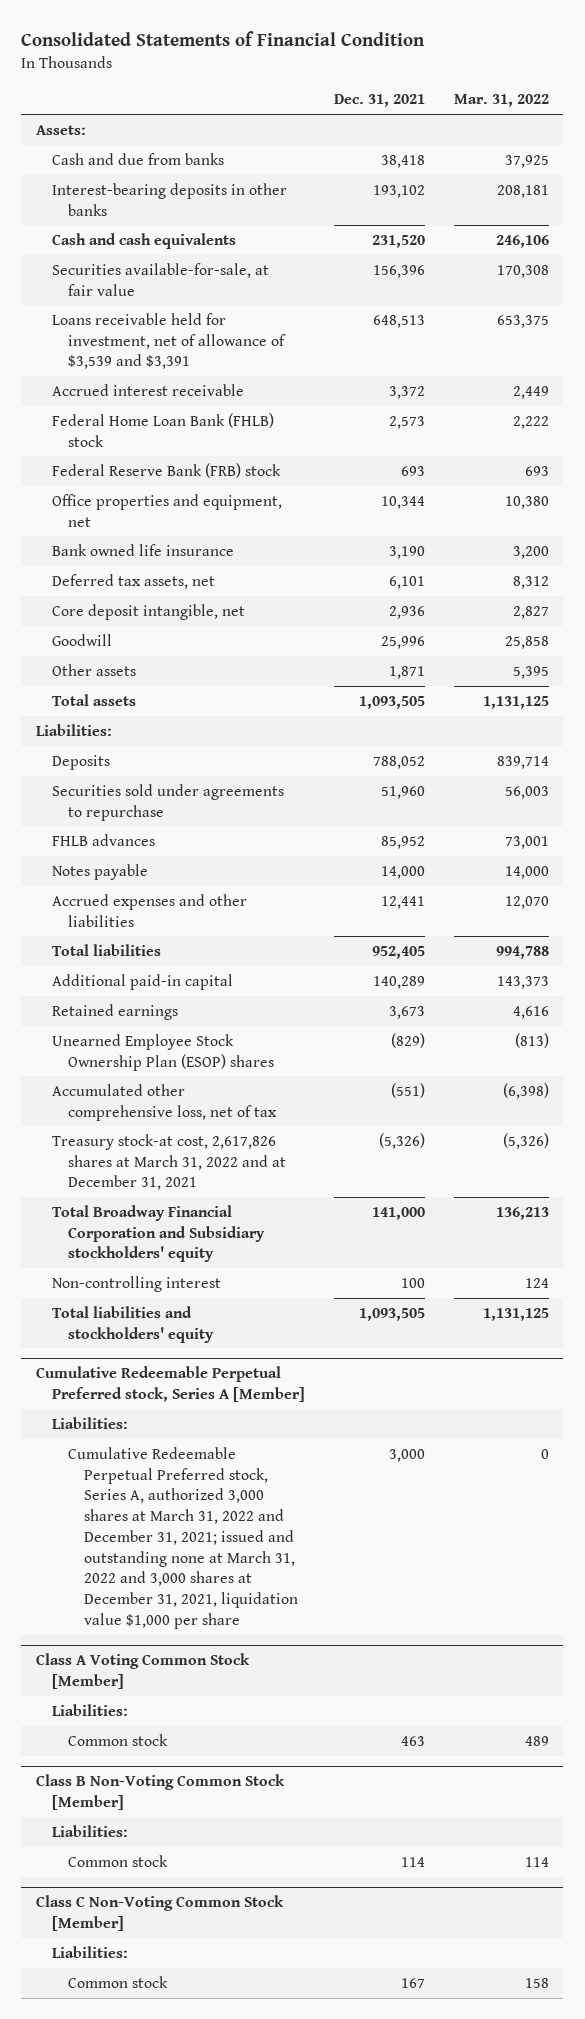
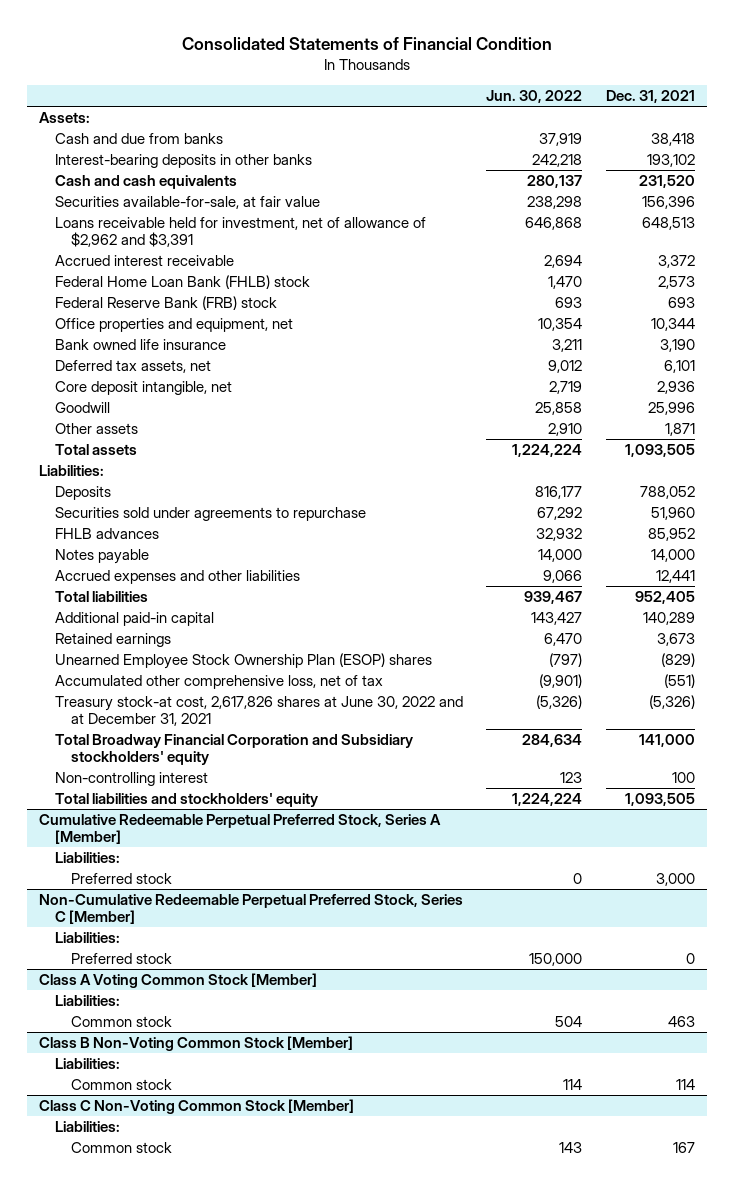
[453,94,549,108] Mar. 31, 2022 -> none
none -> [486,89,583,103] Jun. 30, 2022
[51,312,286,370] Loans receivable held for investment, net of allowance of $3,539 and $3,391 -> [54,216,426,248] Loans receivable held for investment, net of allowance of $2,962 and $3,391
[51,1133,286,1191] Treasury stock-at cost, 2,617,826 shares at March 31, 2022 and at December 31, 2021 -> [54,695,463,727] Treasury stock-at cost, 2,617,826 shares at June 30, 2022 and at December 31, 2021
[35,1366,305,1402] Cumulative Redeemable Perpetual Preferred stock, Series A [Member] -> [38,813,441,845] Cumulative Redeemable Perpetual Preferred Stock, Series A [Member]
[67,1446,298,1629] Cumulative Redeemable Perpetual Preferred stock, Series A, authorized 3,000 shares at March 31, 2022 and December 31, 2021; issued and outstanding none at March 31, 2022 and 3,000 shares at December 31, 2021, liquidation value $1,000 per share -> [70,872,172,884] Preferred stock
none -> [38,893,463,925] Non-Cumulative Redeemable Perpetual Preferred Stock, Series C [Member]
none -> [54,931,120,943] Liabilities:
none -> [70,952,172,964] Preferred stock

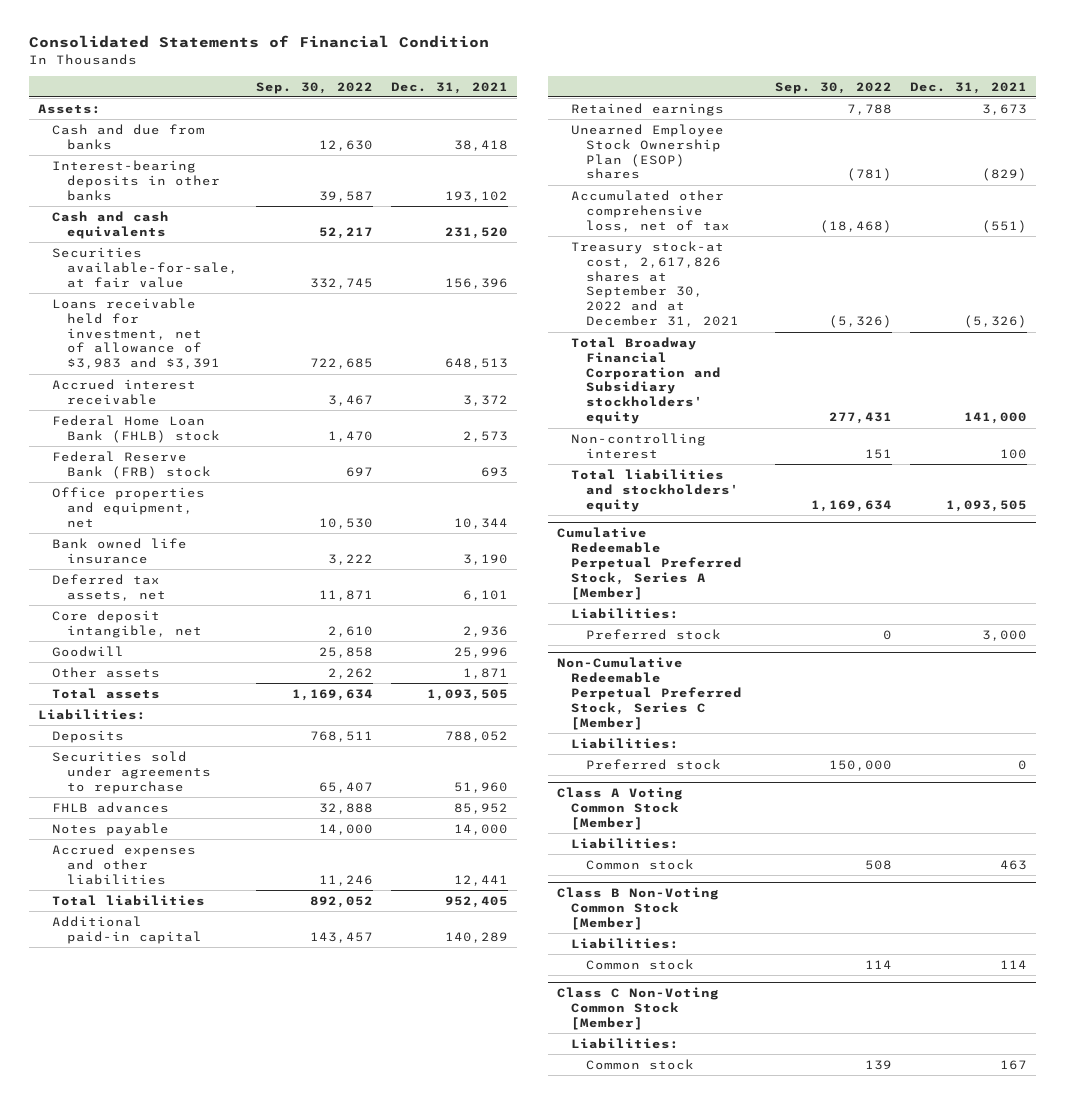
[486,89,583,103] Jun. 30, 2022 -> none
none -> [255,81,373,94] Sep. 30, 2022
[54,216,426,248] Loans receivable held for investment, net of allowance of $2,962 and $3,391 -> [52,297,220,370] Loans receivable held for investment, net of allowance of $3,983 and $3,391
[54,695,463,727] Treasury stock-at cost, 2,617,826 shares at June 30, 2022 and at December 31, 2021 -> [571,240,739,328] Treasury stock-at cost, 2,617,826 shares at September 30, 2022 and at December 31, 2021

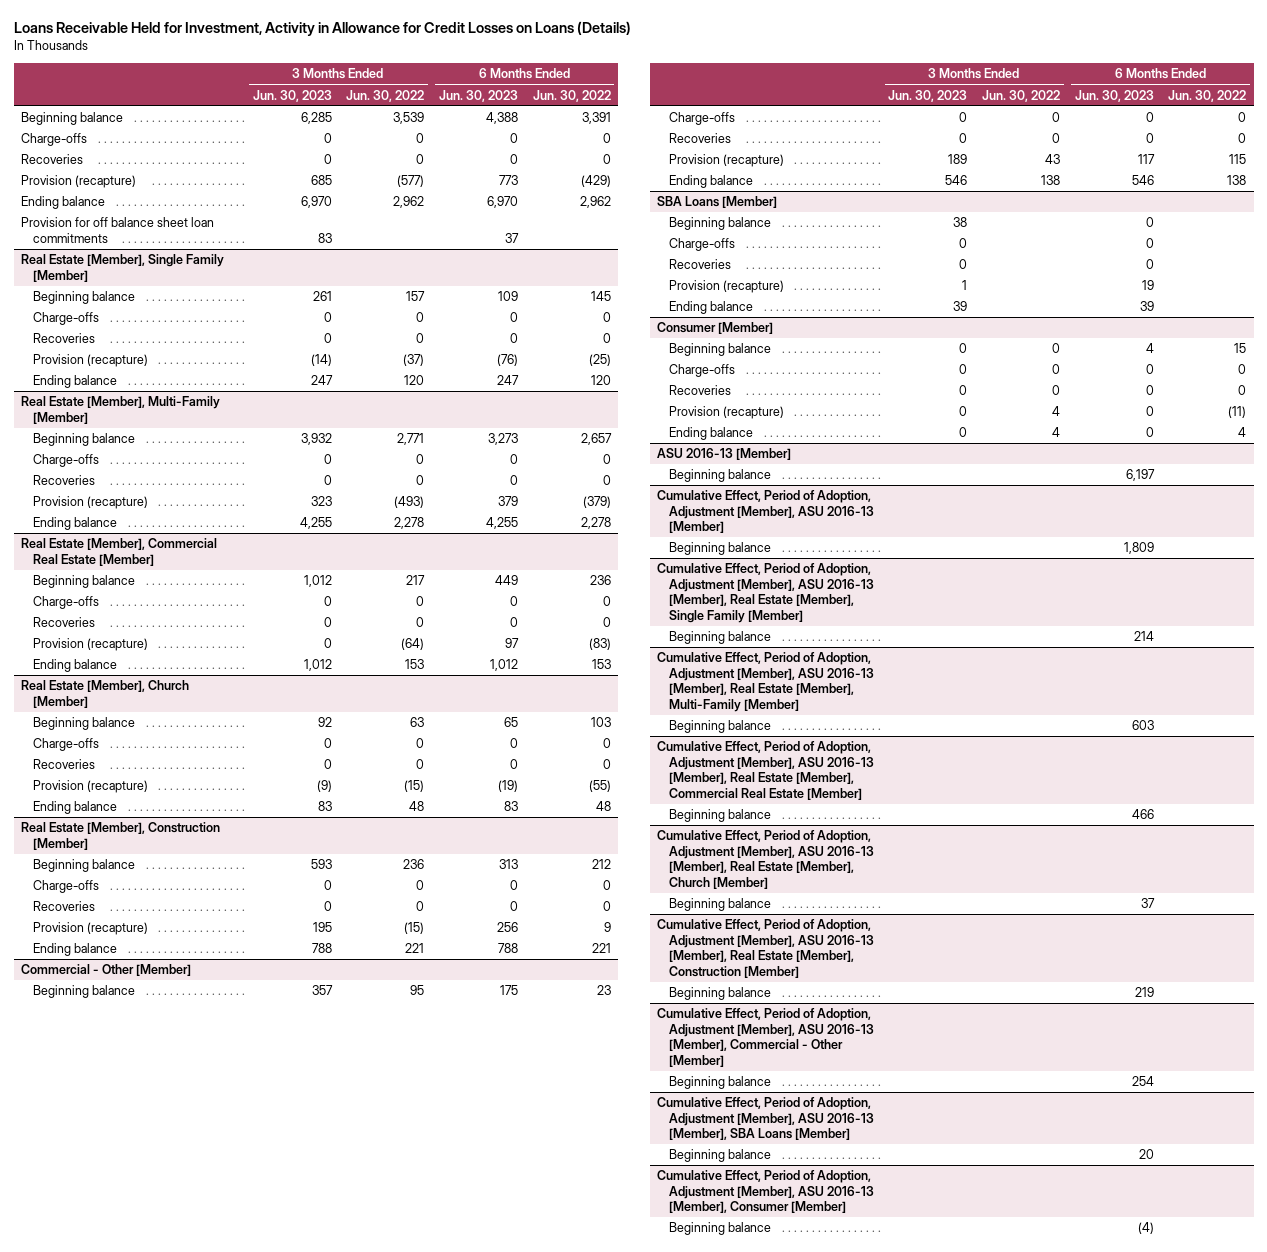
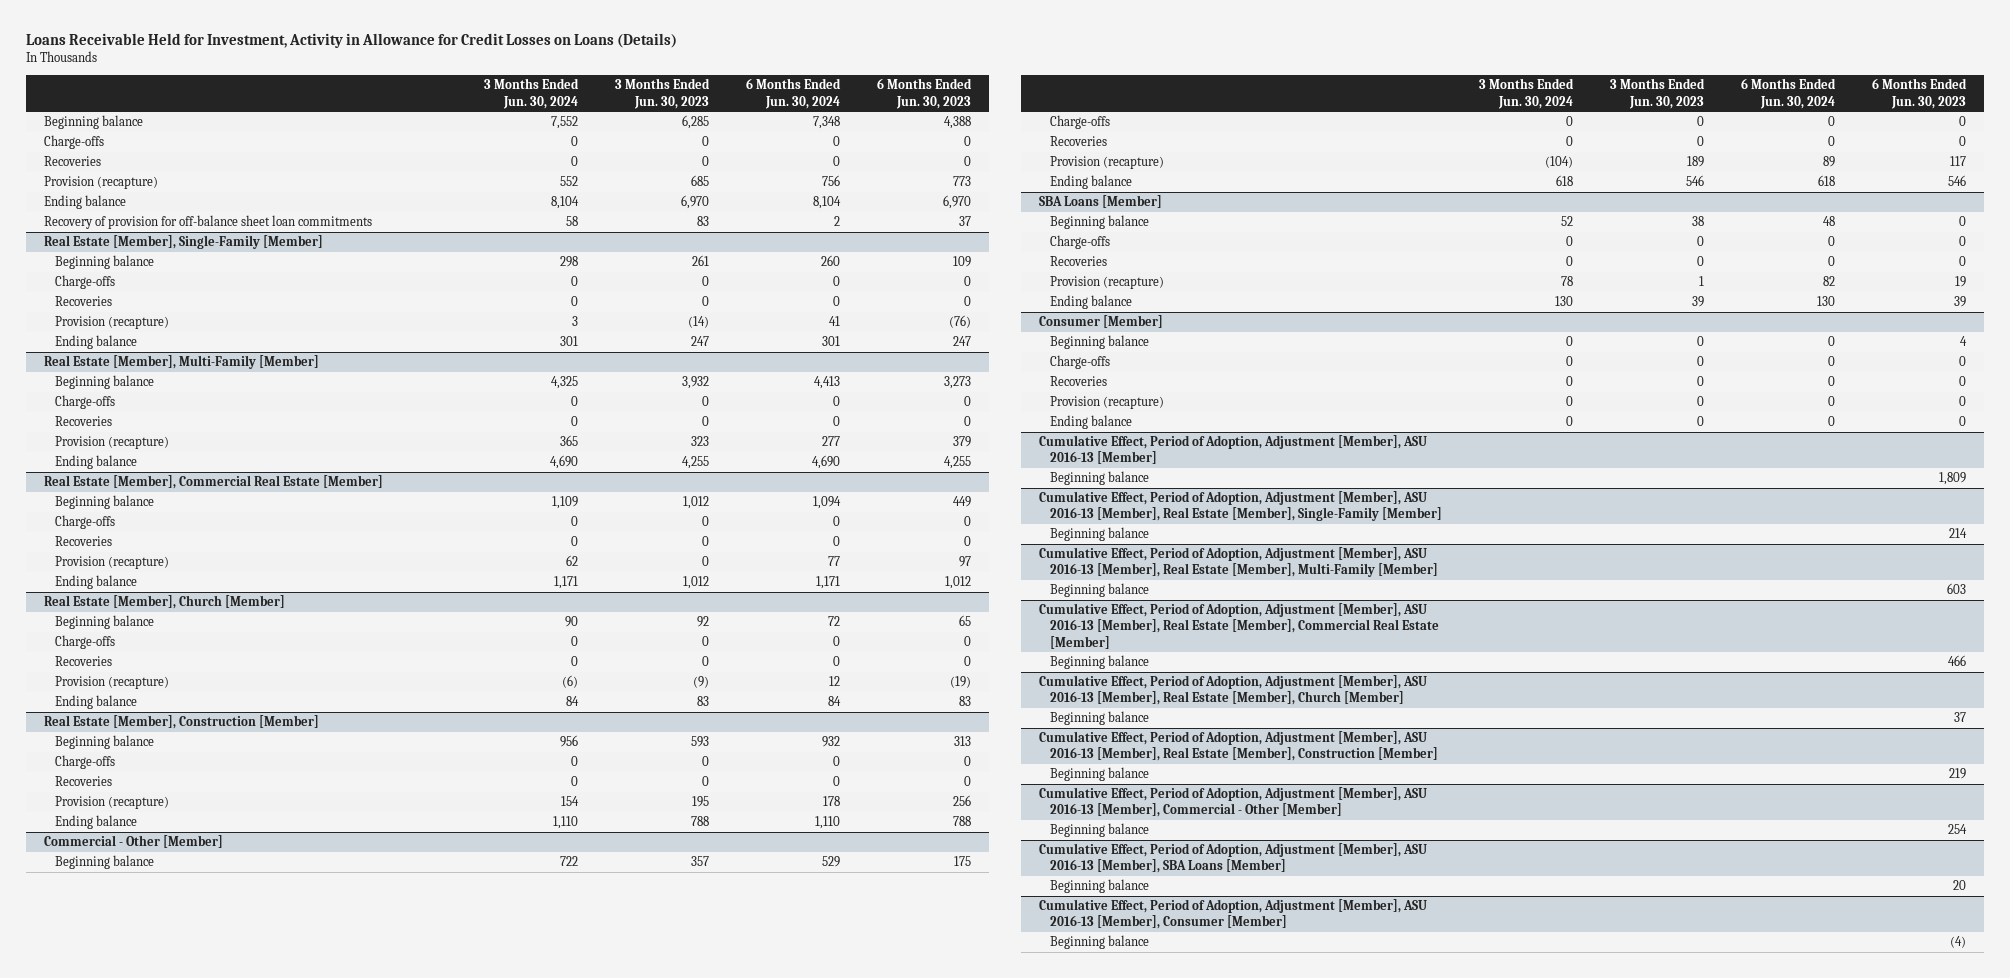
[346,89,425,102] Jun. 30, 2022 -> none
[532,89,611,102] Jun. 30, 2022 -> none
none -> [483,78,579,109] 3 Months Ended Jun. 30, 2024
none -> [745,78,841,109] 6 Months Ended Jun. 30, 2024
[21,217,215,243] Provision for off balance sheet loan commitments -> [44,215,373,230] Recovery of provision for off-balance sheet loan commitments
[21,254,225,282] Real Estate [Member], Single Family [Member] -> [44,235,324,250] Real Estate [Member], Single-Family [Member]
[656,448,791,461] ASU 2016-13 [Member] -> none
[668,469,771,483] Beginning balance -> none
[656,563,874,623] Cumulative Effect, Period of Adoption, Adjustment [Member], ASU 2016-13 [Member], Real Estate [Member], Single Family [Member] -> [1039,491,1443,522] Cumulative Effect, Period of Adoption, Adjustment [Member], ASU 2016-13 [Member], Real Estate [Member], Single-Family [Member]

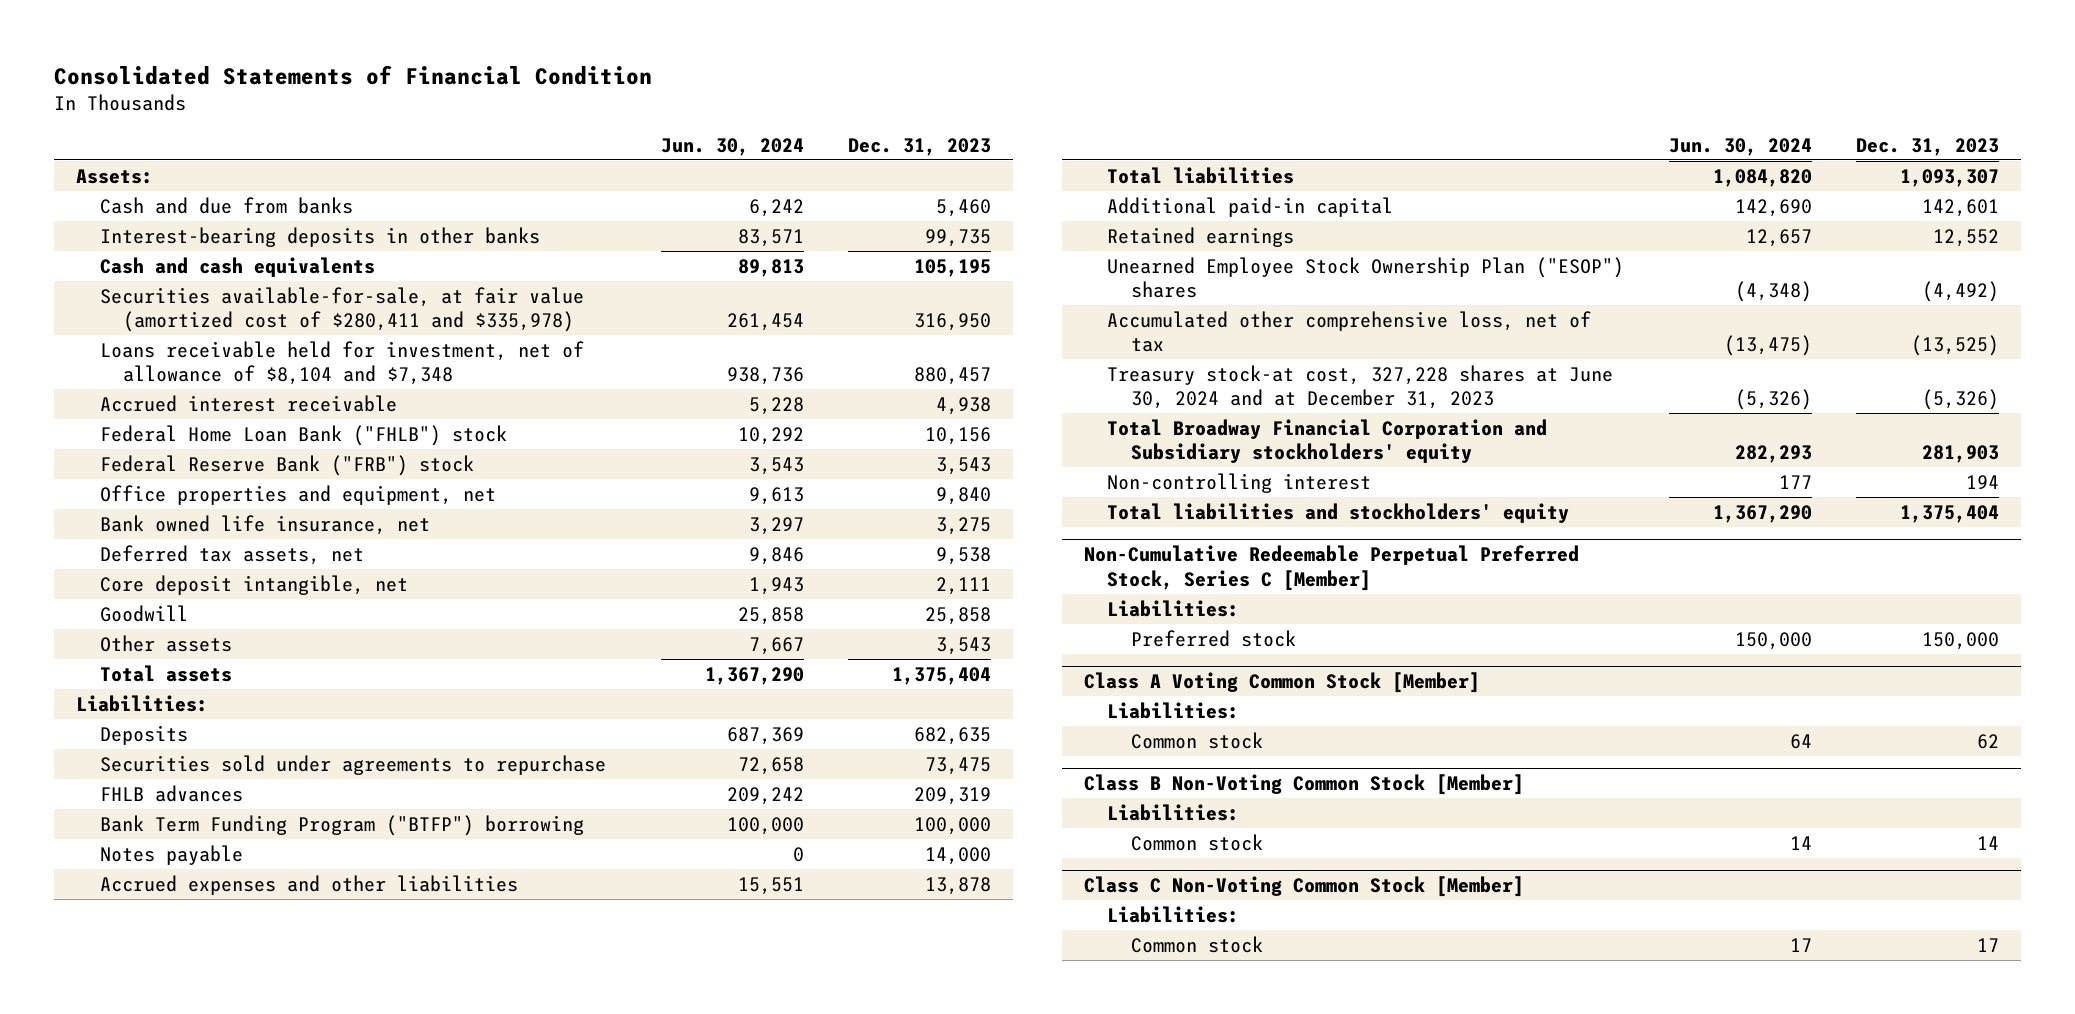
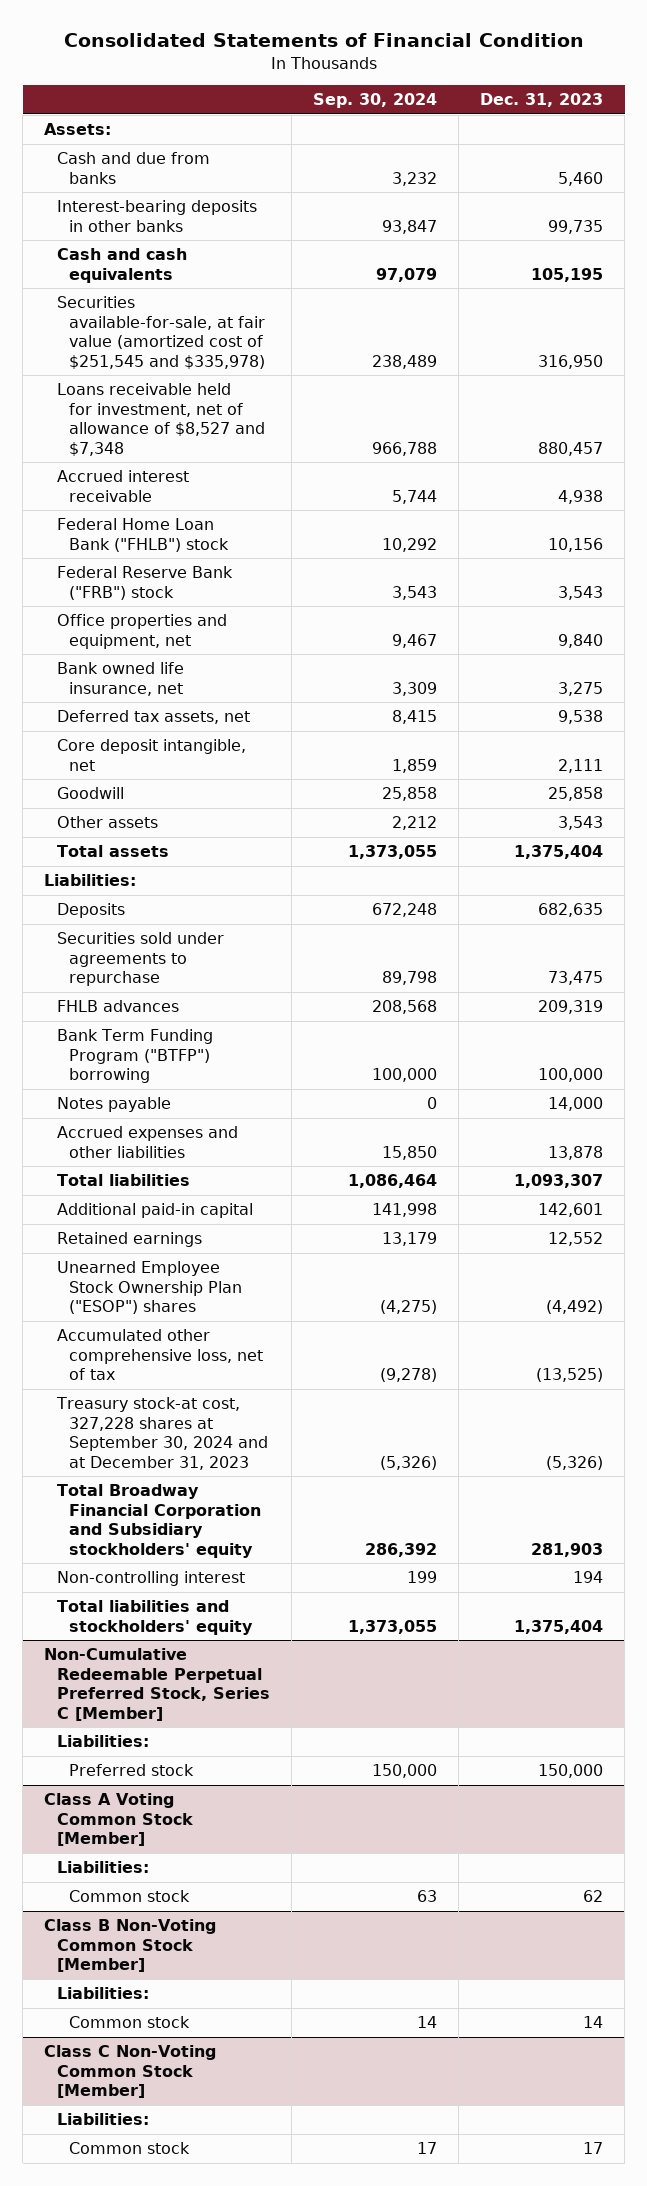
[660,137,804,156] Jun. 30, 2024 -> none
none -> [312,93,437,109] Sep. 30, 2024
[99,286,584,333] Securities available-for-sale, at fair value (amortized cost of $280,411 and $335,978) -> [56,296,265,369] Securities available-for-sale, at fair value (amortized cost of $251,545 and $335,978)
[99,340,584,386] Loans receivable held for investment, net of allowance of $8,104 and $7,348 -> [56,383,265,456] Loans receivable held for investment, net of allowance of $8,527 and $7,348
[1107,364,1614,410] Treasury stock-at cost, 327,228 shares at June 30, 2024 and at December 31, 2023 -> [55,1397,268,1470] Treasury stock-at cost, 327,228 shares at September 30, 2024 and at December 31, 2023

